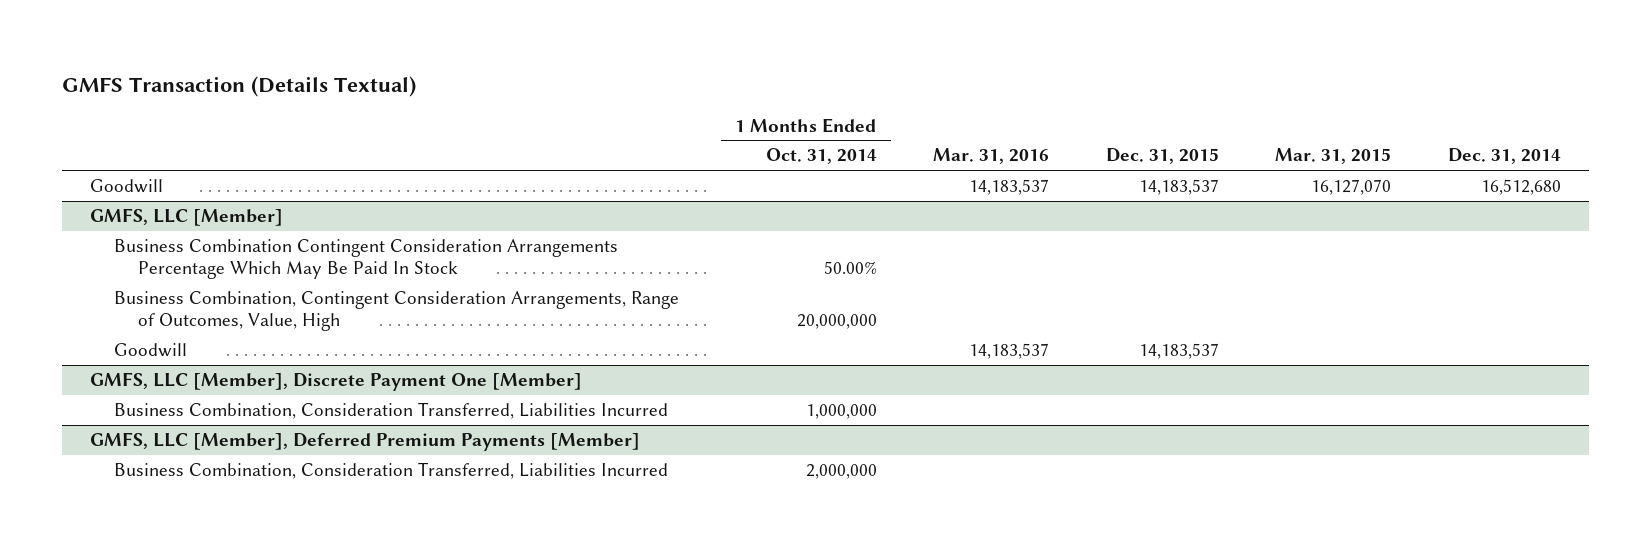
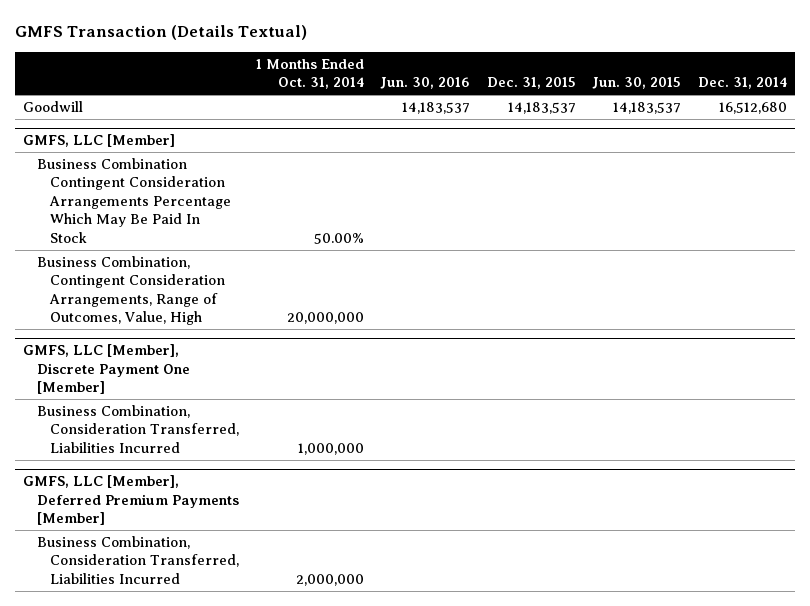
[933,148,1050,165] Mar. 31, 2016 -> none
[1275,148,1392,165] Mar. 31, 2015 -> none
none -> [380,77,471,90] Jun. 30, 2016
none -> [592,77,682,90] Jun. 30, 2015
[114,343,188,358] Goodwill -> none

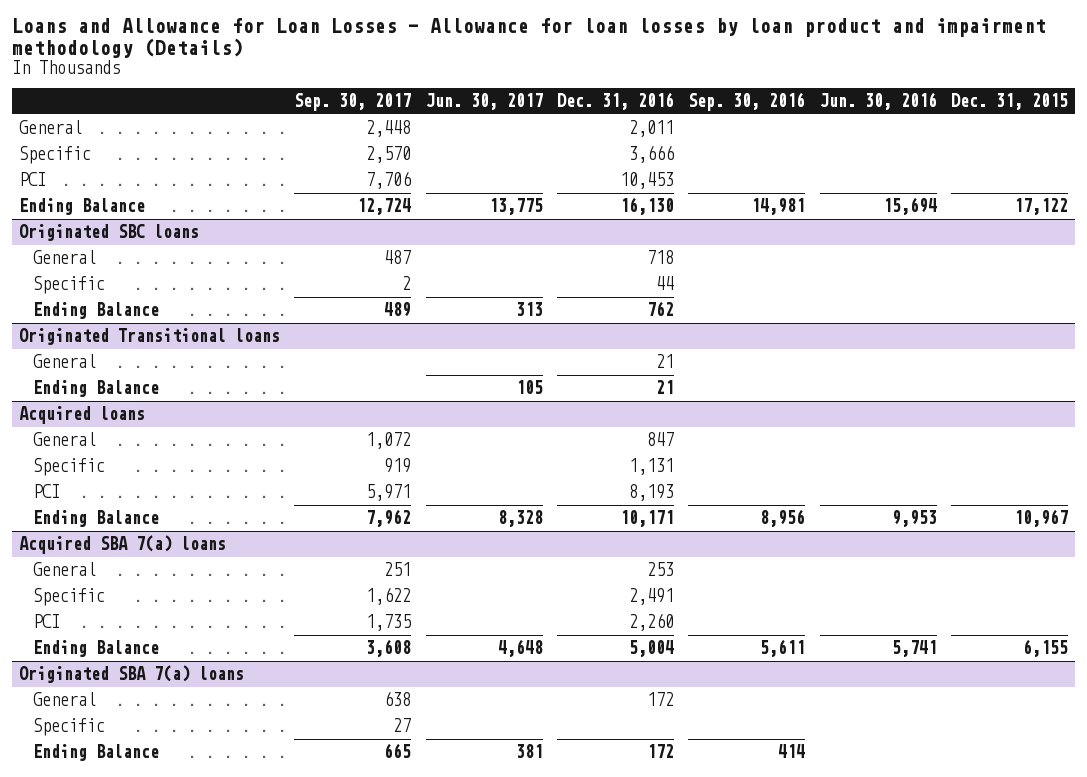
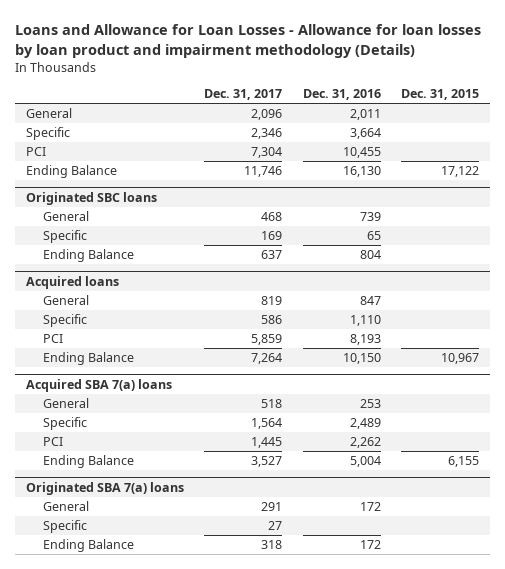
[294,93,412,112] Sep. 30, 2017 -> none
[425,93,543,111] Jun. 30, 2017 -> none
[688,92,806,112] Sep. 30, 2016 -> none
[819,92,937,111] Jun. 30, 2016 -> none
none -> [204,89,283,101] Dec. 31, 2017
[628,145,674,164] 3,666 -> [349,128,381,140] 3,664
[619,172,674,190] 10,453 -> [342,147,381,159] 10,455
[18,328,280,346] Originated Transitional loans -> none
[32,354,96,369] General -> none
[32,380,159,398] Ending Balance -> none
[646,250,674,265] 718 -> [359,212,381,222] 739
[655,276,674,291] 44 -> [366,231,381,241] 65
[646,301,674,317] 762 -> [359,250,381,260] 804
[628,458,674,476] 1,131 -> [349,315,381,327] 1,110
[619,510,674,528] 10,171 -> [342,353,381,365] 10,150
[628,588,674,606] 2,491 -> [349,418,381,430] 2,489
[628,613,674,632] 2,260 -> [349,437,381,449] 2,262

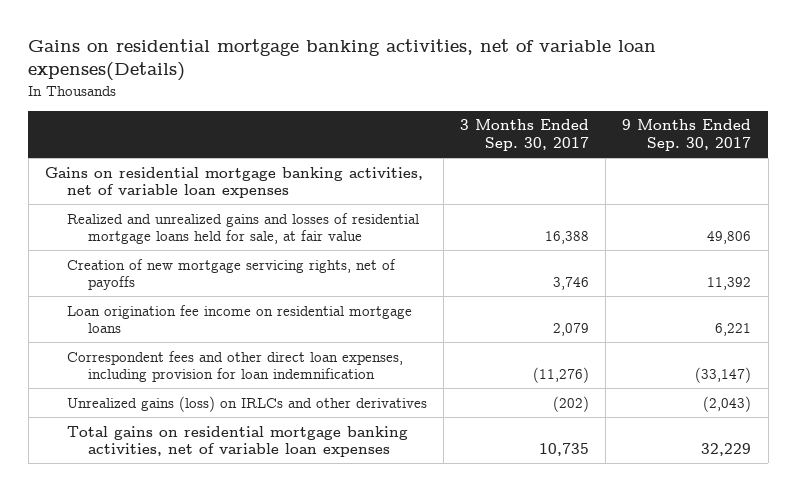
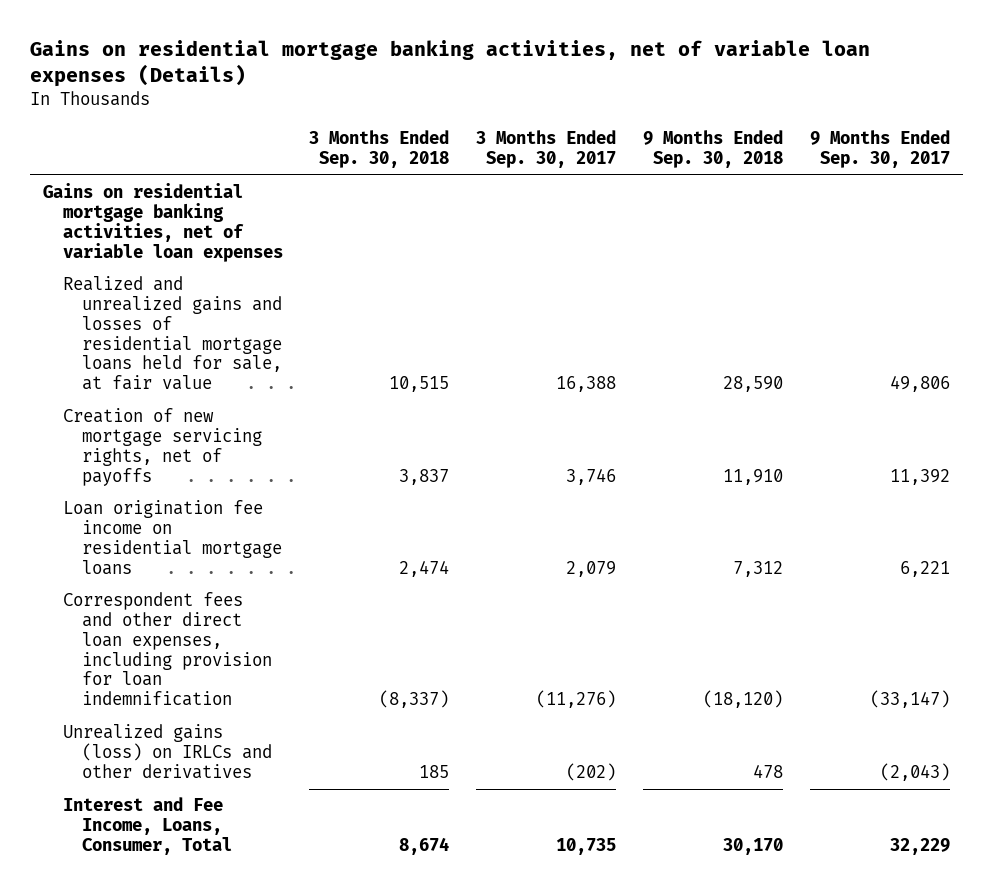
[28,38,657,82] Gains on residential mortgage banking activities, net of variable loan expenses(Details) -> [29,39,870,88] Gains on residential mortgage banking activities, net of variable loan expenses (Details)
none -> [309,130,450,168] 3 Months Ended Sep. 30, 2018
none -> [643,130,784,168] 9 Months Ended Sep. 30, 2018
[66,425,408,458] Total gains on residential mortgage banking activities, net of variable loan expenses -> [62,797,233,855] Interest and Fee Income, Loans, Consumer, Total

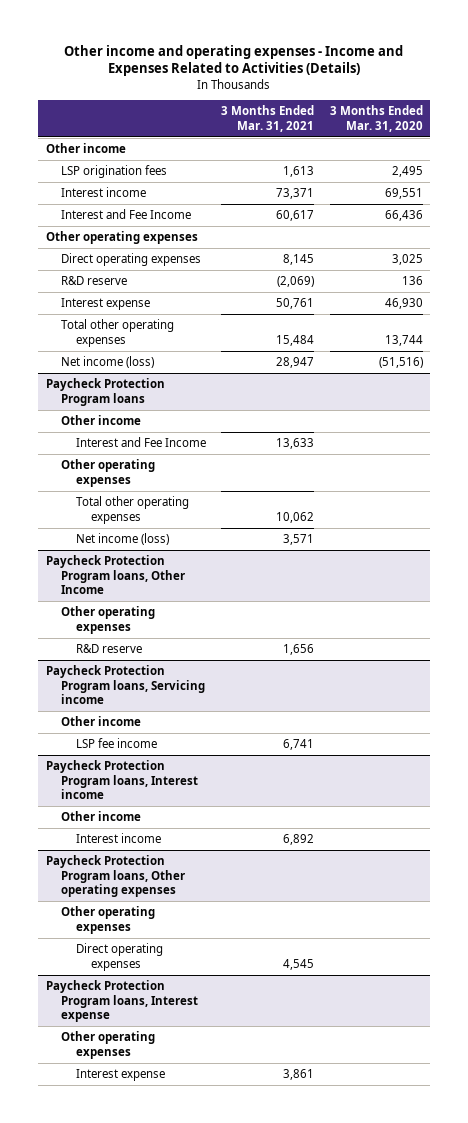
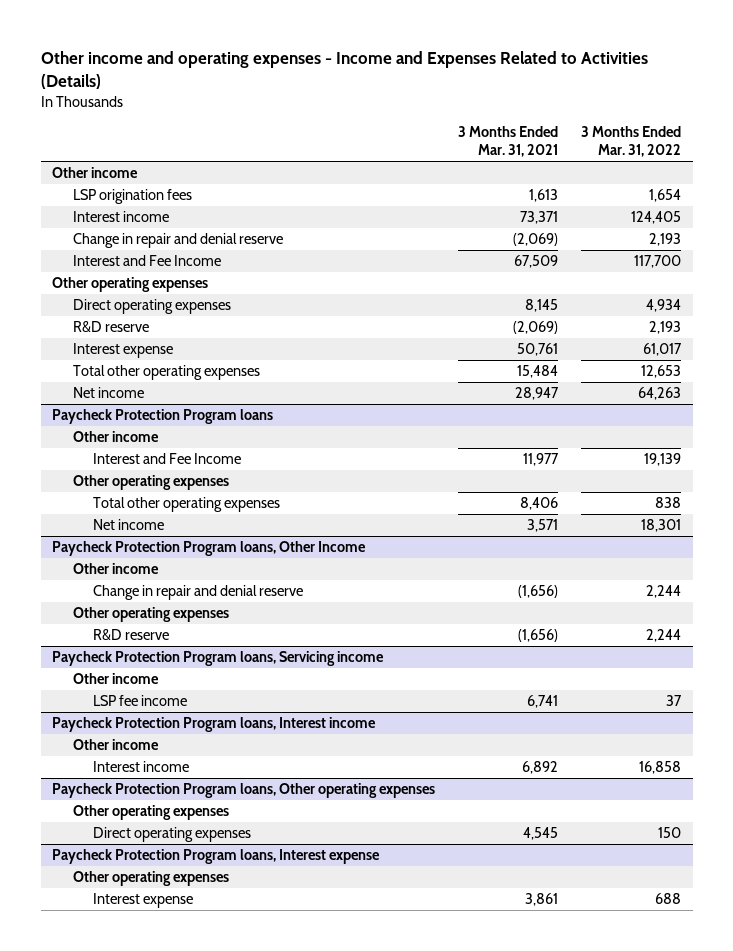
[329,105,423,132] 3 Months Ended Mar. 31, 2020 -> none
none -> [581,126,682,158] 3 Months Ended Mar. 31, 2022
none -> [72,233,283,249] Change in repair and denial reserve
[276,210,315,222] 60,617 -> [514,255,559,269] 67,509
[60,356,154,369] Net income (loss) -> [72,387,144,399] Net income
[276,438,315,450] 13,633 -> [523,453,560,467] 11,977
[276,511,315,523] 10,062 -> [520,497,559,511] 8,406
[76,533,170,546] Net income (loss) -> [93,519,165,531] Net income
none -> [72,563,159,575] Other income
none -> [93,585,304,601] Change in repair and denial reserve
[283,644,315,656] 1,656 -> [518,629,559,643] (1,656)

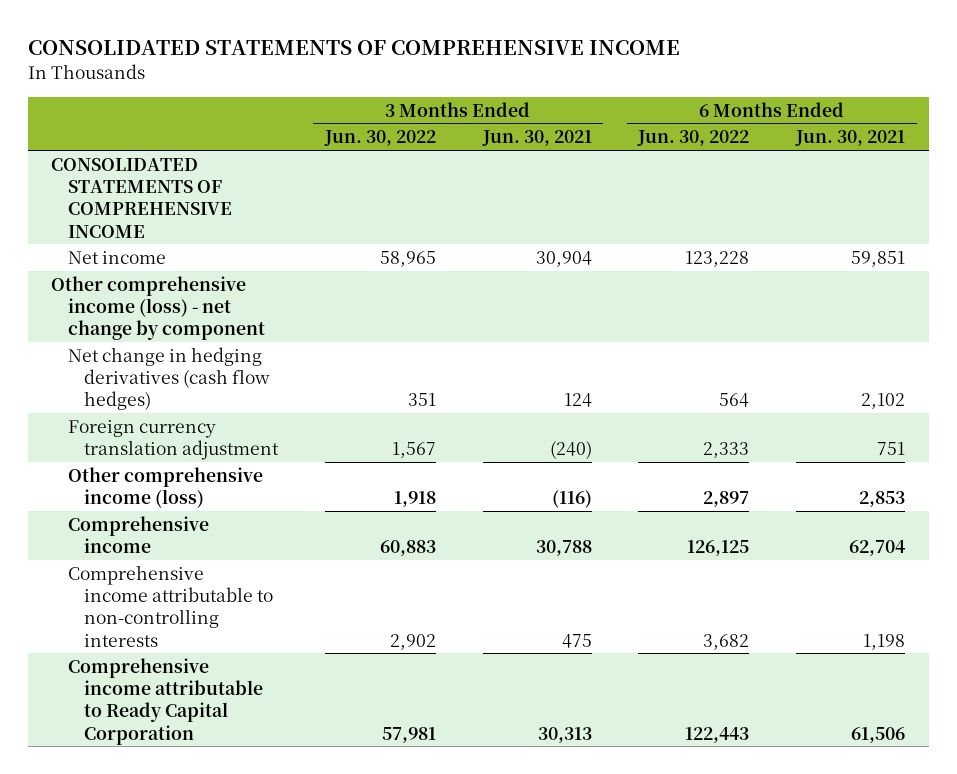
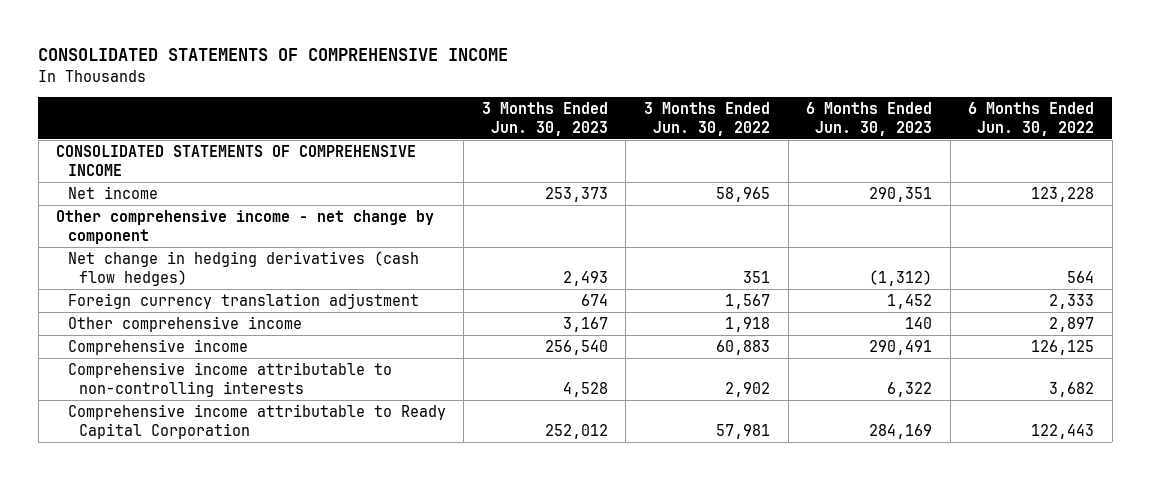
[481,130,592,147] Jun. 30, 2021 -> none
[795,130,906,147] Jun. 30, 2021 -> none
none -> [481,101,608,136] 3 Months Ended Jun. 30, 2023
none -> [806,101,933,136] 6 Months Ended Jun. 30, 2023
[51,275,265,341] Other comprehensive income (loss) - net change by component -> [56,209,435,245] Other comprehensive income - net change by component
[67,466,263,509] Other comprehensive income (loss) -> [67,315,302,332] Other comprehensive income

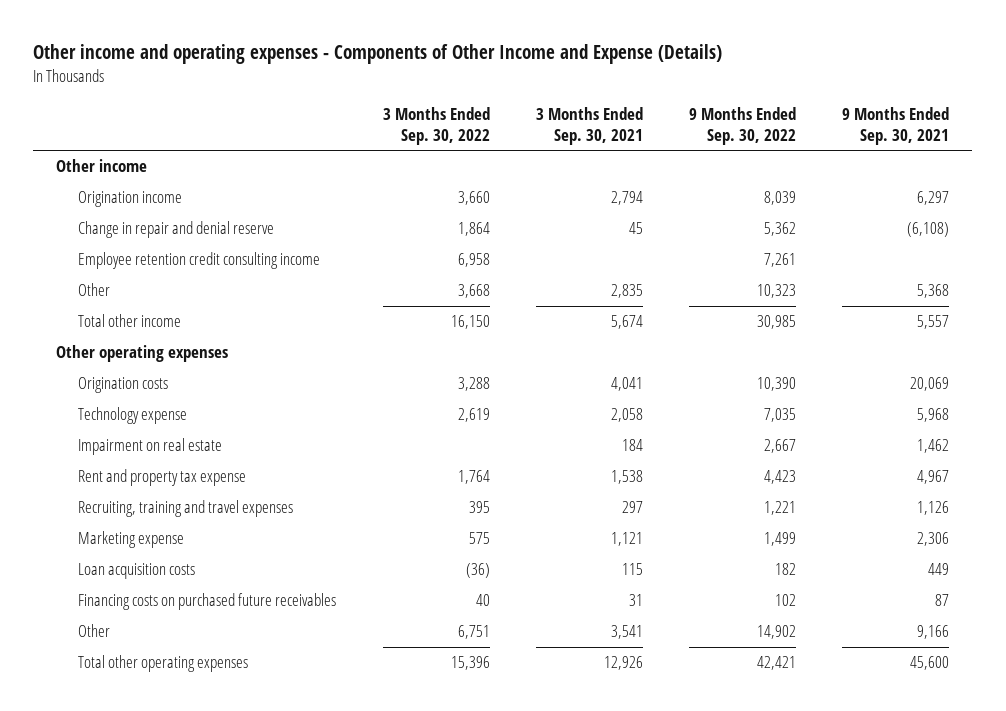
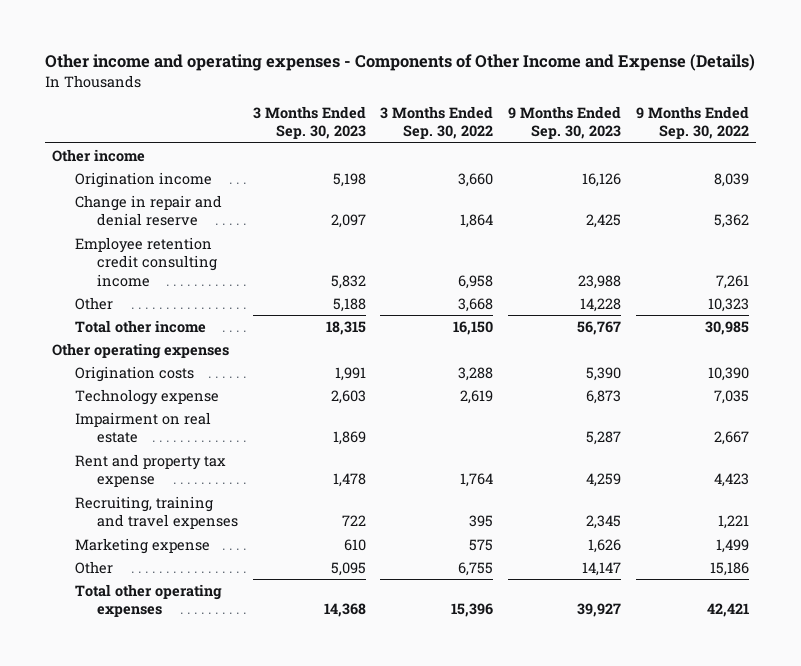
[535,106,643,145] 3 Months Ended Sep. 30, 2021 -> none
[842,106,950,145] 9 Months Ended Sep. 30, 2021 -> none
none -> [252,106,366,140] 3 Months Ended Sep. 30, 2023
none -> [508,106,622,140] 9 Months Ended Sep. 30, 2023
[78,563,196,580] Loan acquisition costs -> none
[78,593,337,611] Financing costs on purchased future receivables -> none
[457,625,490,640] 6,751 -> [458,561,494,576] 6,755
[757,625,797,640] 14,902 -> [709,561,749,576] 15,186

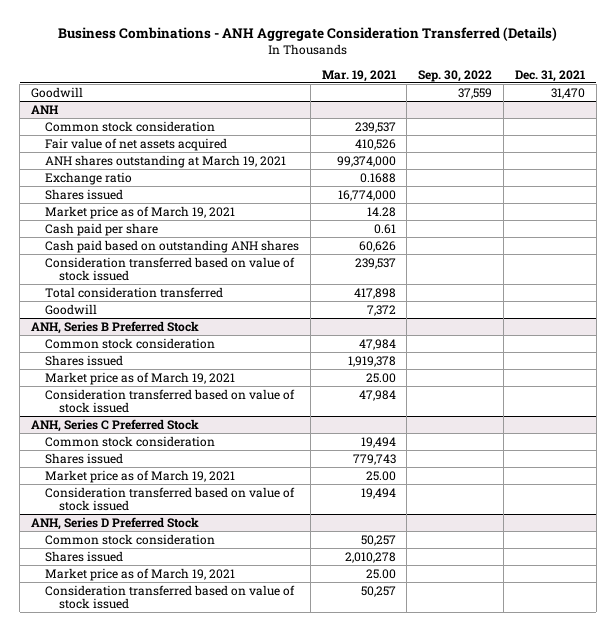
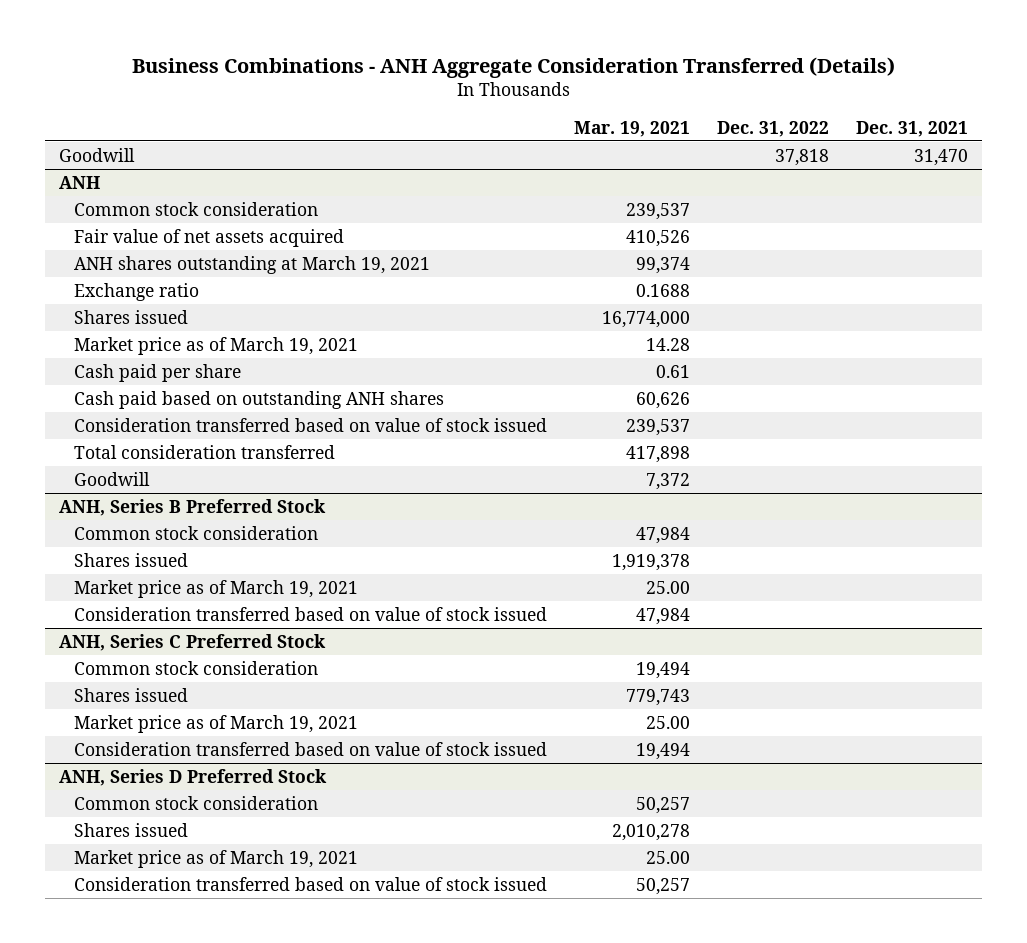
[418,69,493,82] Sep. 30, 2022 -> none
none -> [717,120,830,137] Dec. 31, 2022
[336,155,396,167] 99,374,000 -> [635,256,690,274] 99,374

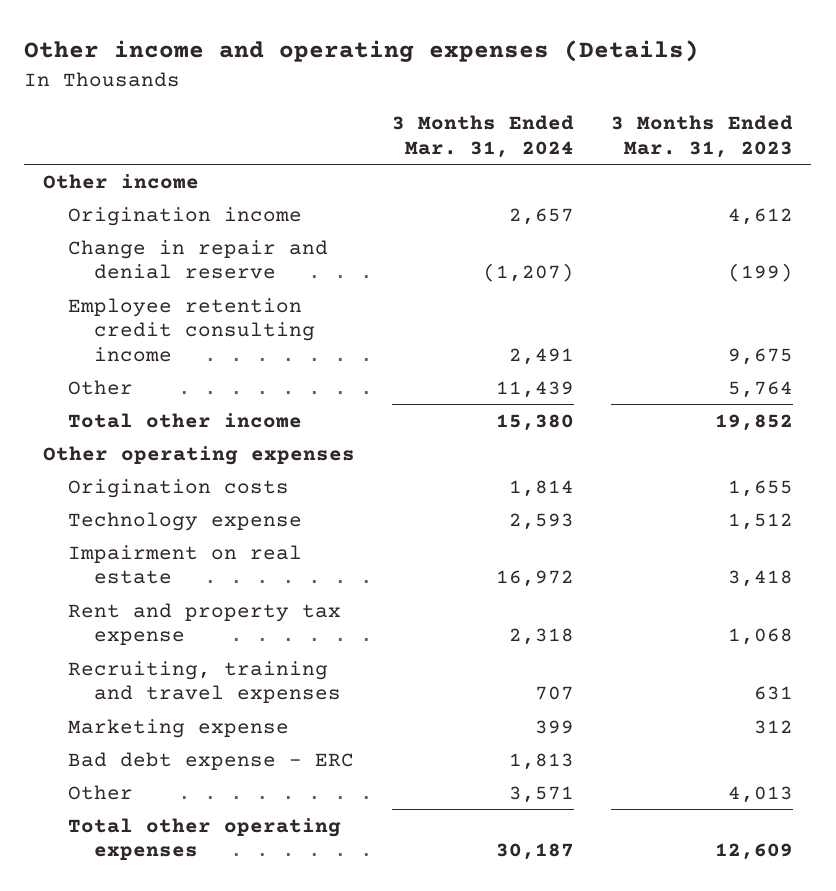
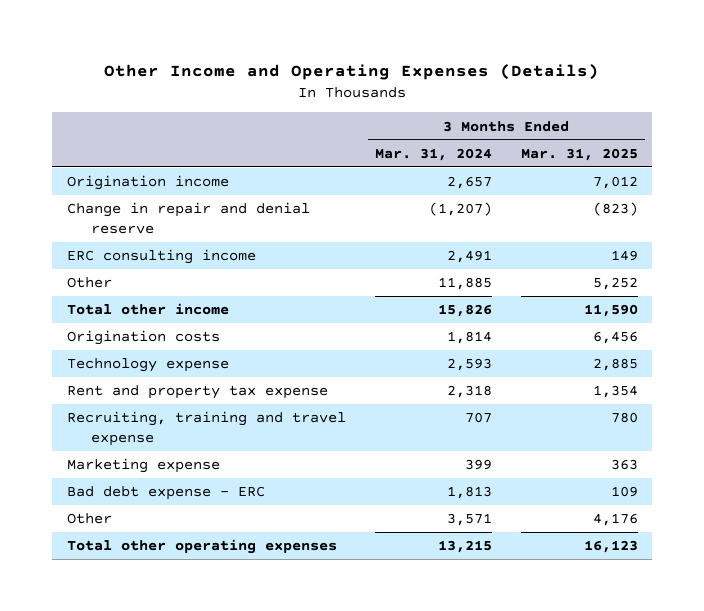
[24,40,700,63] Other income and operating expenses (Details) -> [104,64,600,81] Other Income and Operating Expenses (Details)
[610,115,793,159] 3 Months Ended Mar. 31, 2023 -> none
none -> [520,147,638,161] Mar. 31, 2025
[42,173,199,189] Other income -> none
[42,445,355,465] Other operating expenses -> none
[68,297,315,362] Employee retention credit consulting income -> [66,249,256,265] ERC consulting income
[495,380,574,398] 11,439 -> [437,277,492,291] 11,885
[495,413,574,431] 15,380 -> [437,304,492,318] 15,826
[68,544,303,585] Impairment on real estate -> none
[68,660,341,704] Recruiting, training and travel expenses -> [66,411,346,446] Recruiting, training and travel expense
[495,843,574,861] 30,187 -> [437,540,492,554] 13,215

